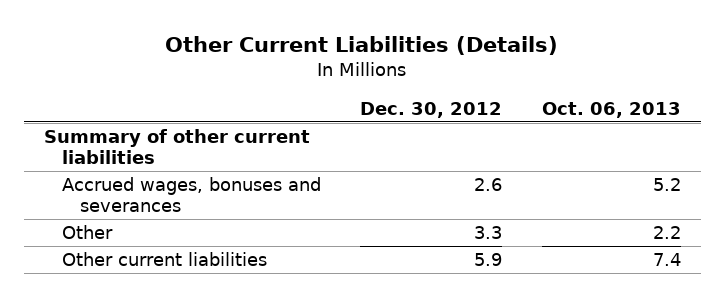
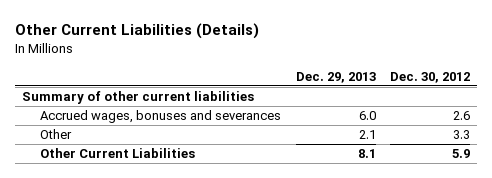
[541,101,681,118] Oct. 06, 2013 -> none
none -> [295,71,376,83] Dec. 29, 2013
[61,252,267,267] Other current liabilities -> [40,148,196,159] Other Current Liabilities

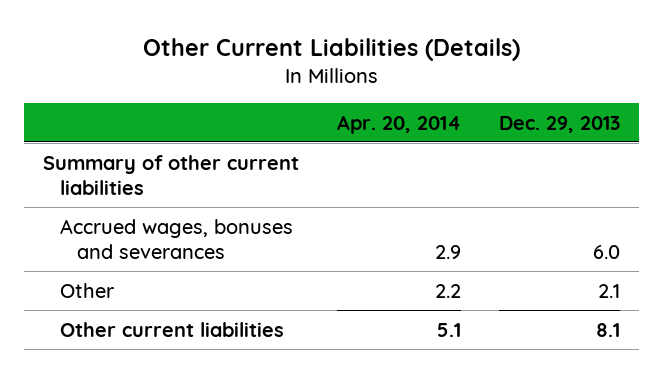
[390,71,471,83] Dec. 30, 2012 -> none
none -> [337,114,462,134] Apr. 20, 2014
[40,148,196,159] Other Current Liabilities -> [60,321,285,337] Other current liabilities

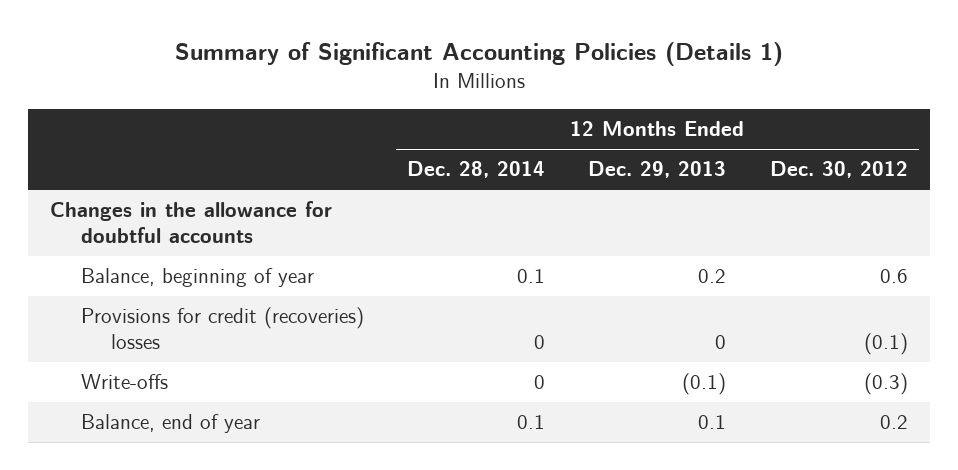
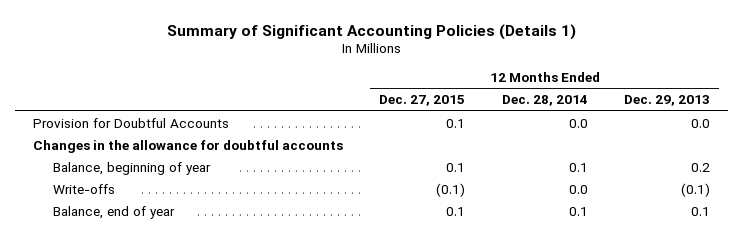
[769,161,908,179] Dec. 30, 2012 -> none
none -> [379,95,466,107] Dec. 27, 2015
none -> [33,117,230,128] Provision for Doubtful Accounts
[80,307,364,349] Provisions for credit (recoveries) losses -> none
[533,375,545,390] 0 -> [568,184,588,194] 0.0

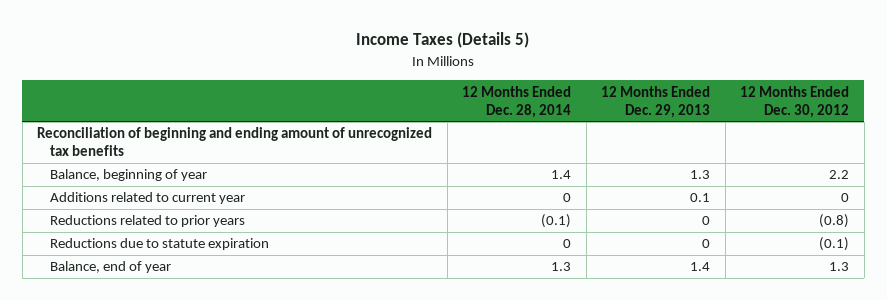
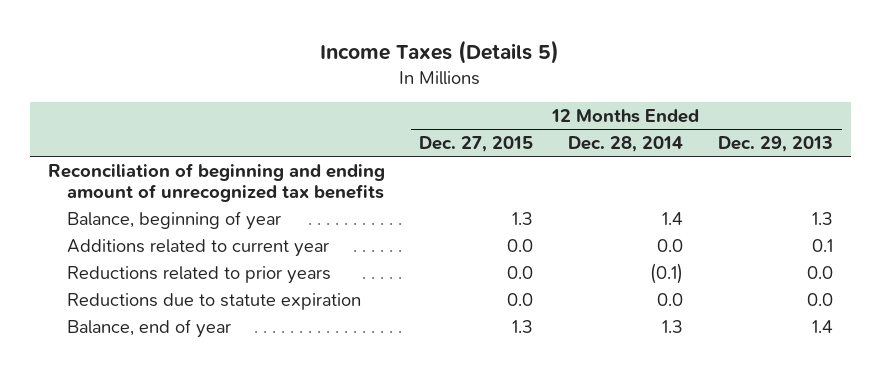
[740,85,850,118] 12 Months Ended Dec. 30, 2012 -> none
none -> [419,136,534,153] Dec. 27, 2015
[563,193,572,203] 0 -> [657,238,684,252] 0.0
[702,216,711,226] 0 -> [807,265,834,279] 0.0
[563,239,572,249] 0 -> [657,292,684,306] 0.0
[702,239,711,249] 0 -> [807,292,834,306] 0.0

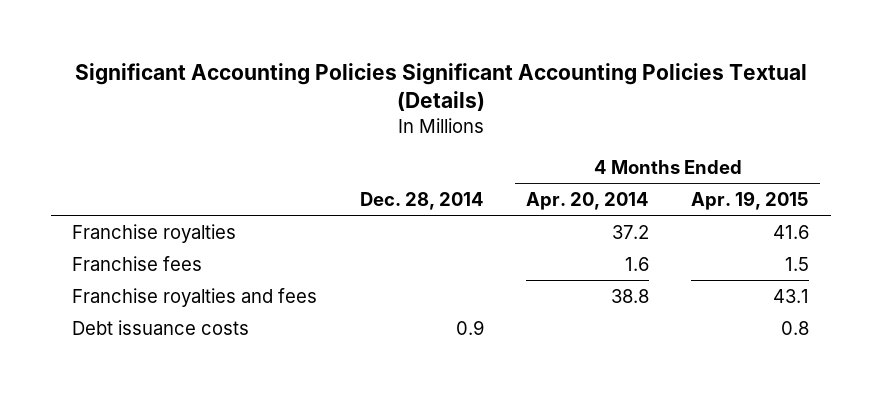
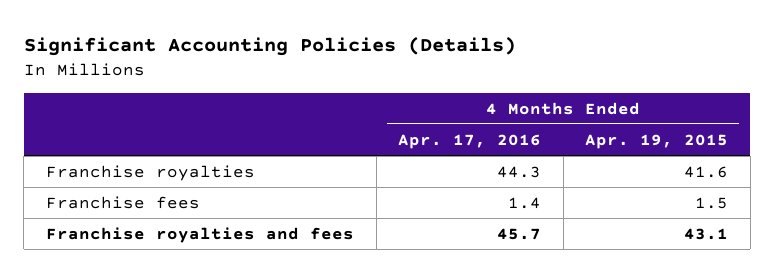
[74,62,807,112] Significant Accounting Policies Significant Accounting Policies Textual (Details) -> [23,37,516,57] Significant Accounting Policies (Details)
[359,191,484,210] Dec. 28, 2014 -> none
[526,191,650,210] Apr. 20, 2014 -> none
none -> [398,133,542,149] Apr. 17, 2016
[72,319,250,335] Debt issuance costs -> none

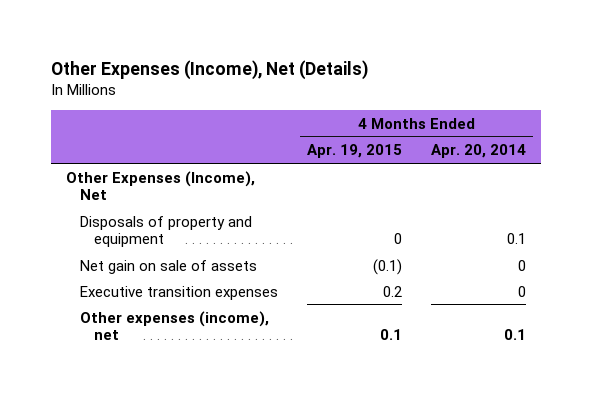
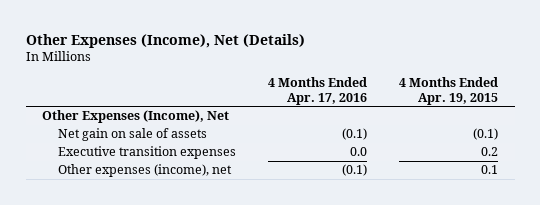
[431,144,527,159] Apr. 20, 2014 -> none
none -> [268,77,368,105] 4 Months Ended Apr. 17, 2016
[80,215,253,248] Disposals of property and equipment -> none

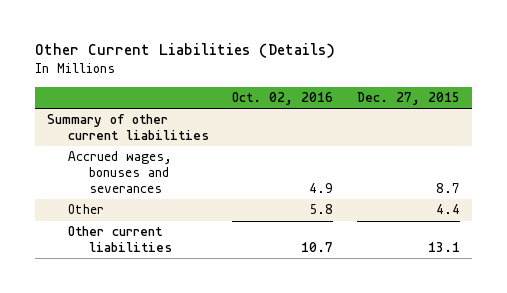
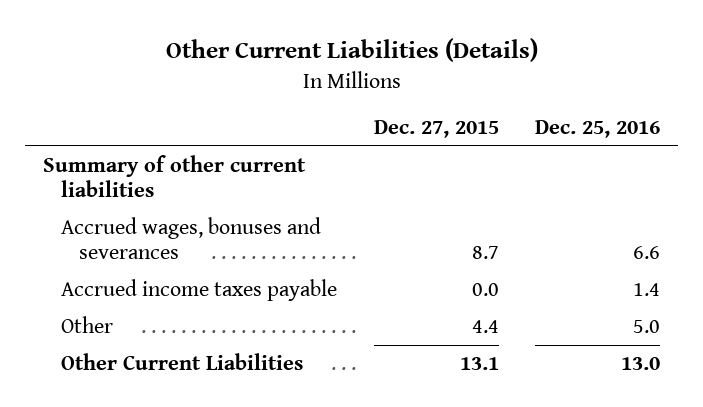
[232,92,334,106] Oct. 02, 2016 -> none
none -> [535,120,661,139] Dec. 25, 2016
none -> [61,279,338,302] Accrued income taxes payable
[67,226,173,253] Other current liabilities -> [61,353,304,371] Other Current Liabilities

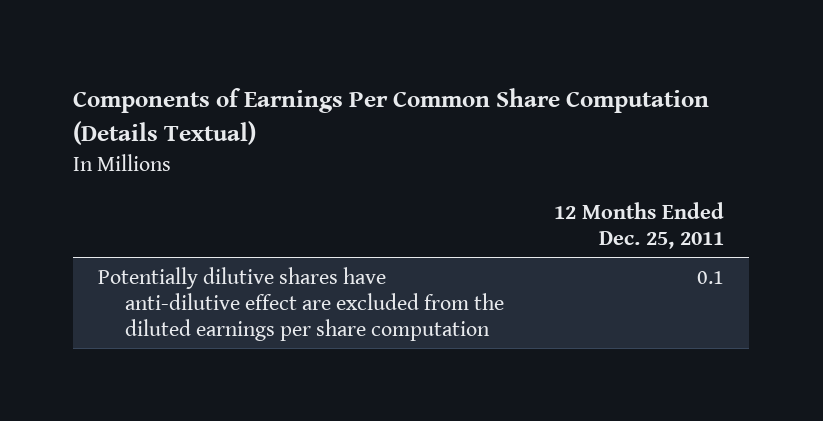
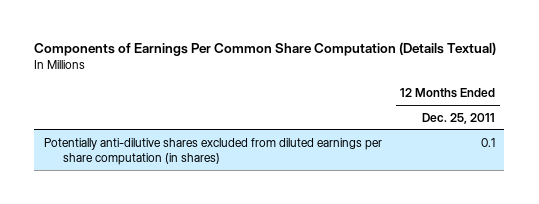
[98,266,505,342] Potentially dilutive shares have anti-dilutive effect are excluded from the diluted earnings per share computation -> [43,137,382,165] Potentially anti-dilutive shares excluded from diluted earnings per share computation (in shares)

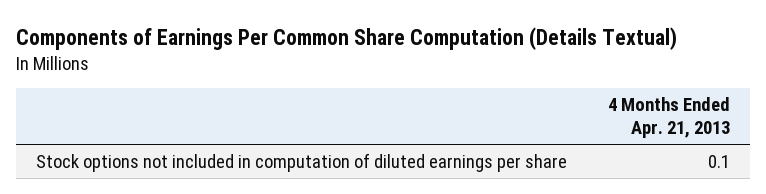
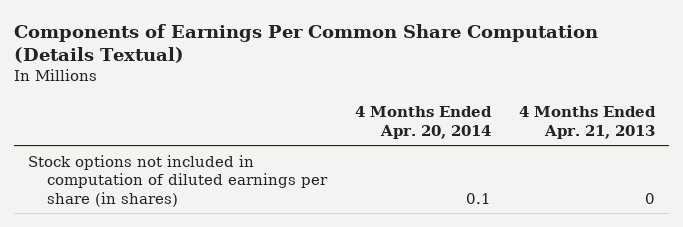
none -> [354,106,492,139] 4 Months Ended Apr. 20, 2014
[36,153,568,173] Stock options not included in computation of diluted earnings per share -> [28,154,328,207] Stock options not included in computation of diluted earnings per share (in shares)
[707,155,730,169] 0.1 -> [644,192,655,204] 0

